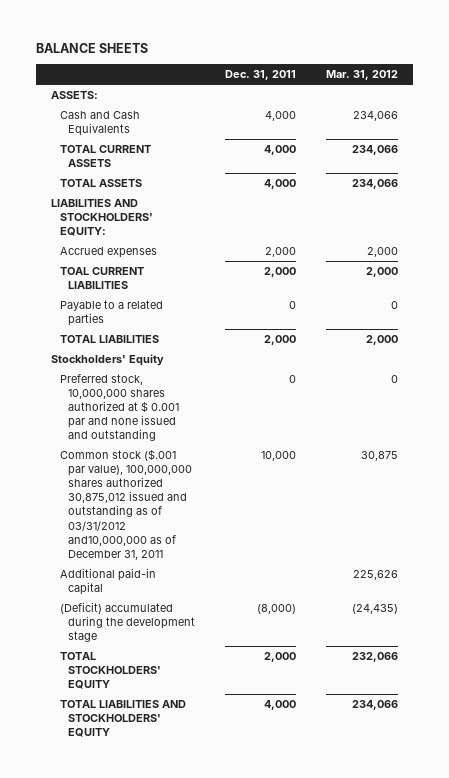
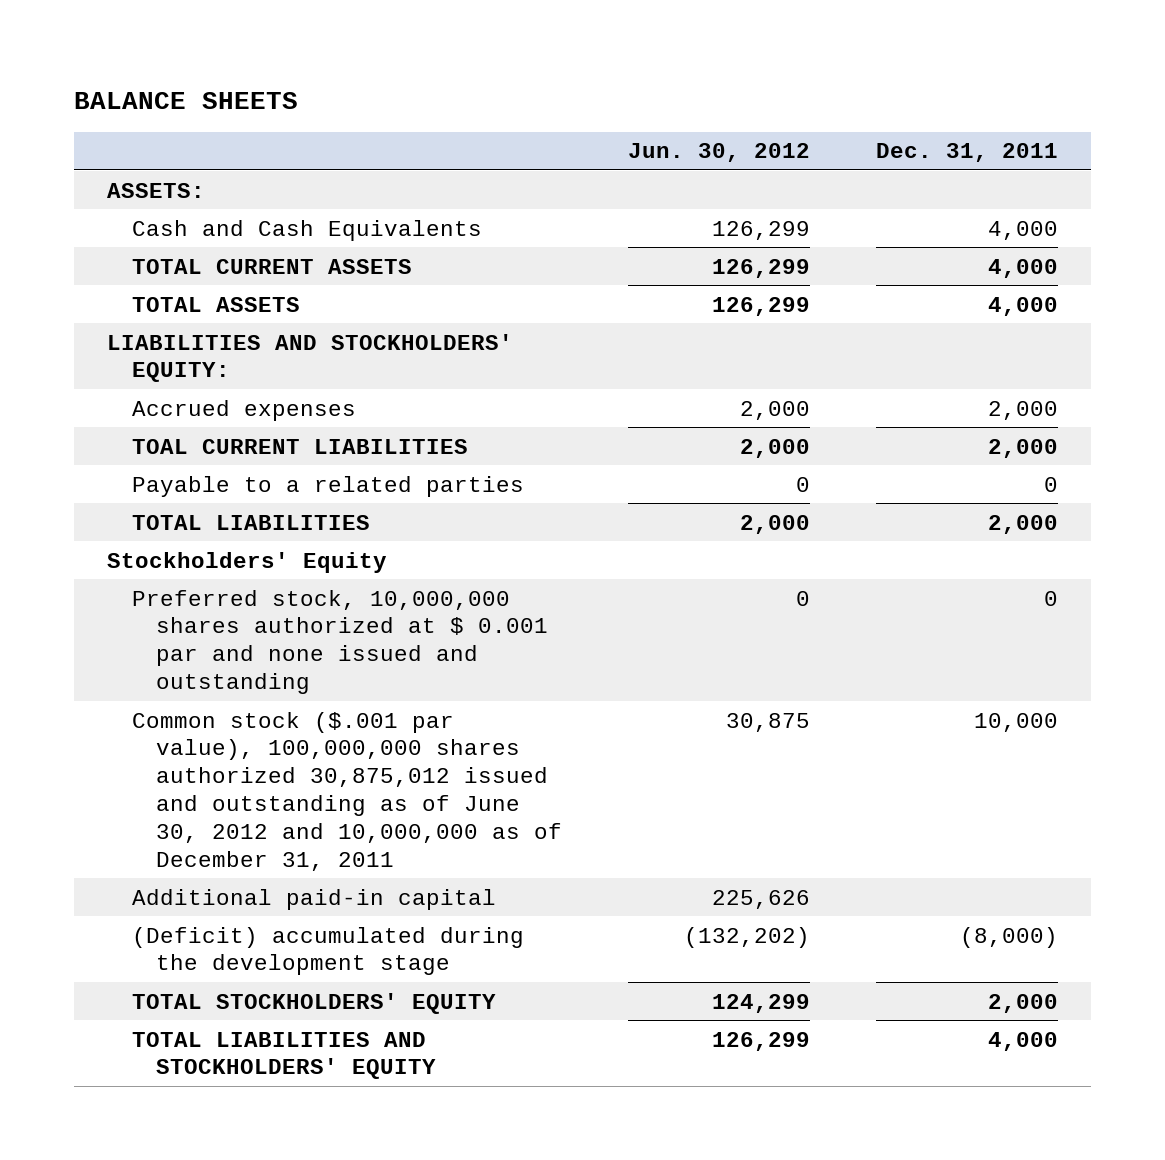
[326,70,399,81] Mar. 31, 2012 -> none
none -> [628,143,811,163] Jun. 30, 2012
[59,449,192,560] Common stock ($.001 par value), 100,000,000 shares authorized 30,875,012 issued and outstanding as of 03/31/2012 and10,000,000 as of December 31, 2011 -> [131,711,563,871] Common stock ($.001 par value), 100,000,000 shares authorized 30,875,012 issued and outstanding as of June 30, 2012 and 10,000,000 as of December 31, 2011

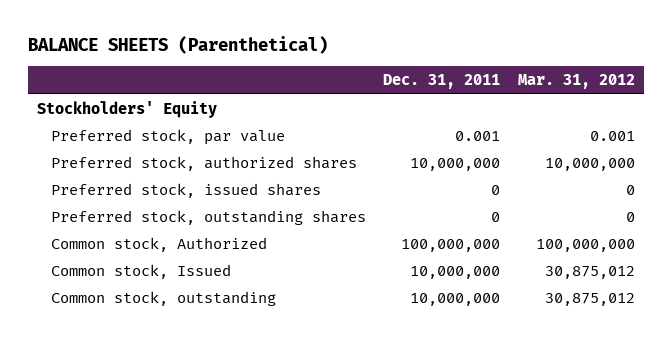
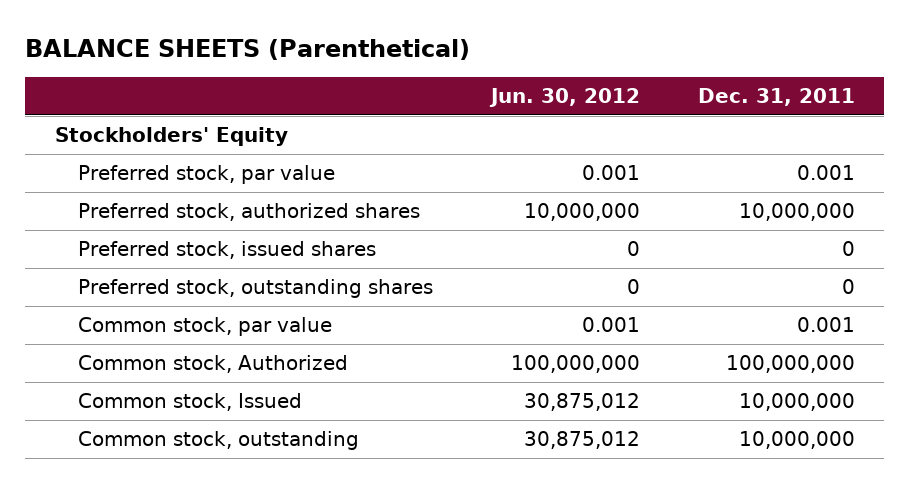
[518,74,636,90] Mar. 31, 2012 -> none
none -> [489,88,641,108] Jun. 30, 2012
none -> [77,317,332,337] Common stock, par value

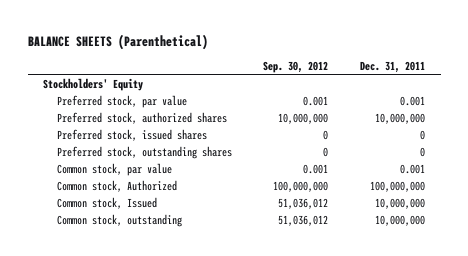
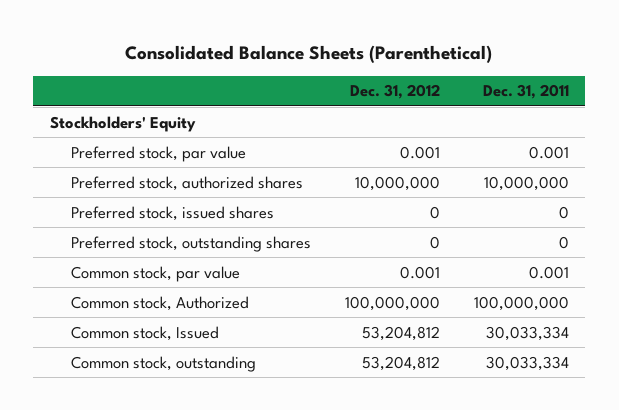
[27,33,208,50] BALANCE SHEETS (Parenthetical) -> [125,45,493,64] Consolidated Balance Sheets (Parenthetical)
[263,60,329,73] Sep. 30, 2012 -> none
none -> [349,84,440,100] Dec. 31, 2012
[374,197,425,209] 10,000,000 -> [485,325,569,341] 30,033,334
[374,214,425,226] 10,000,000 -> [485,355,569,371] 30,033,334

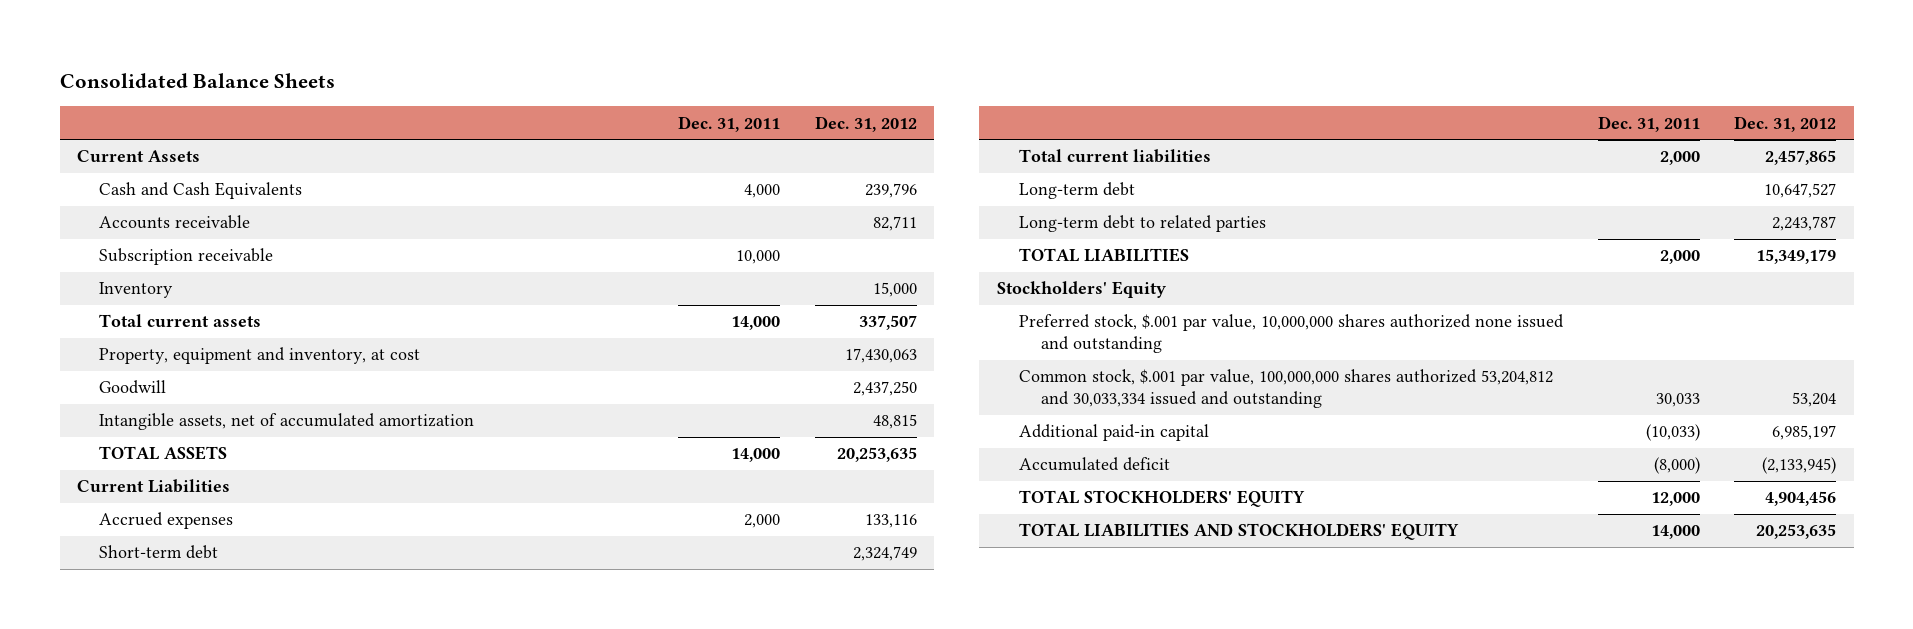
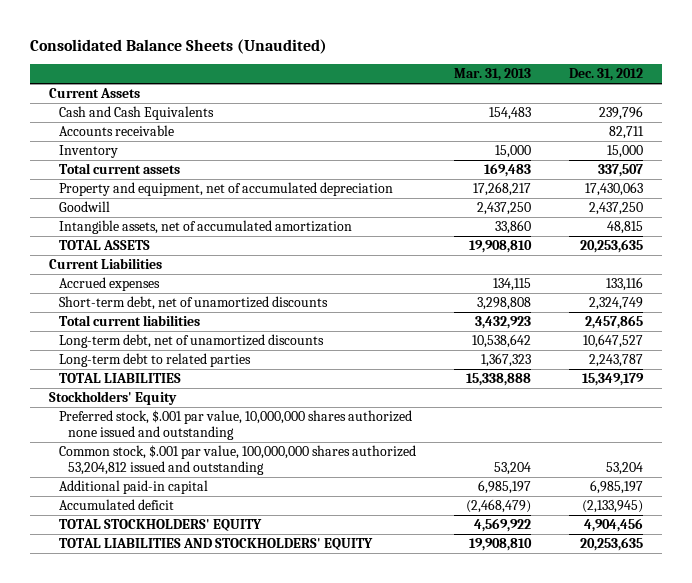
[59,72,335,88] Consolidated Balance Sheets -> [29,38,327,54] Consolidated Balance Sheets (Unaudited)
[677,115,780,132] Dec. 31, 2011 -> none
none -> [453,68,531,82] Mar. 31, 2013
[99,248,274,266] Subscription receivable -> none
[99,347,421,365] Property, equipment and inventory, at cost -> [58,182,393,197] Property and equipment, net of accumulated depreciation
[99,545,219,560] Short-term debt -> [58,296,328,311] Short-term debt, net of unamortized discounts
[1018,182,1135,200] Long-term debt -> [58,334,324,349] Long-term debt, net of unamortized discounts
[1018,369,1553,409] Common stock, $.001 par value, 100,000,000 shares authorized 53,204,812 and 30,033,334 issued and outstanding -> [58,445,416,475] Common stock, $.001 par value, 100,000,000 shares authorized 53,204,812 issued and outstanding

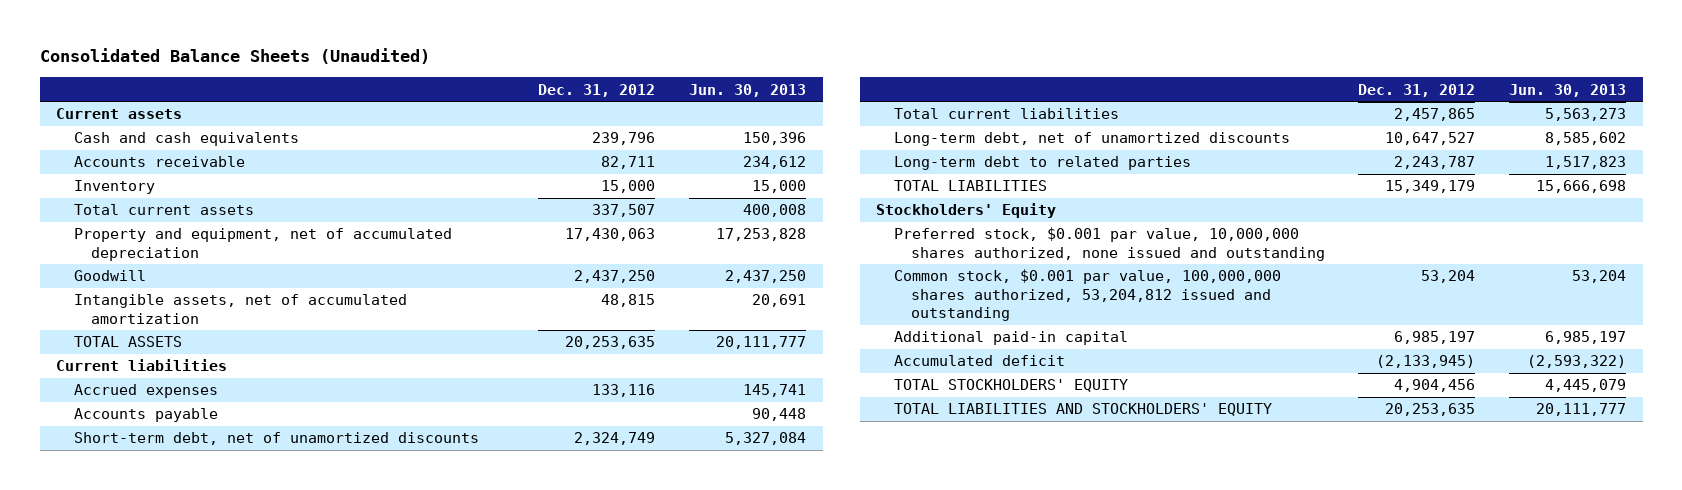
[453,68,531,82] Mar. 31, 2013 -> none
none -> [689,83,807,97] Jun. 30, 2013
[49,88,141,99] Current Assets -> [56,108,183,120] Current assets
[58,106,214,121] Cash and Cash Equivalents -> [73,132,299,147] Cash and cash equivalents
[49,258,163,270] Current Liabilities -> [56,359,228,372] Current liabilities
none -> [73,408,218,423] Accounts payable
[58,410,412,440] Preferred stock, $.001 par value, 10,000,000 shares authorized none issued and outstanding -> [893,227,1325,261] Preferred stock, $0.001 par value, 10,000,000 shares authorized, none issued and outstanding
[58,445,416,475] Common stock, $.001 par value, 100,000,000 shares authorized 53,204,812 issued and outstanding -> [893,269,1281,321] Common stock, $0.001 par value, 100,000,000 shares authorized, 53,204,812 issued and outstanding

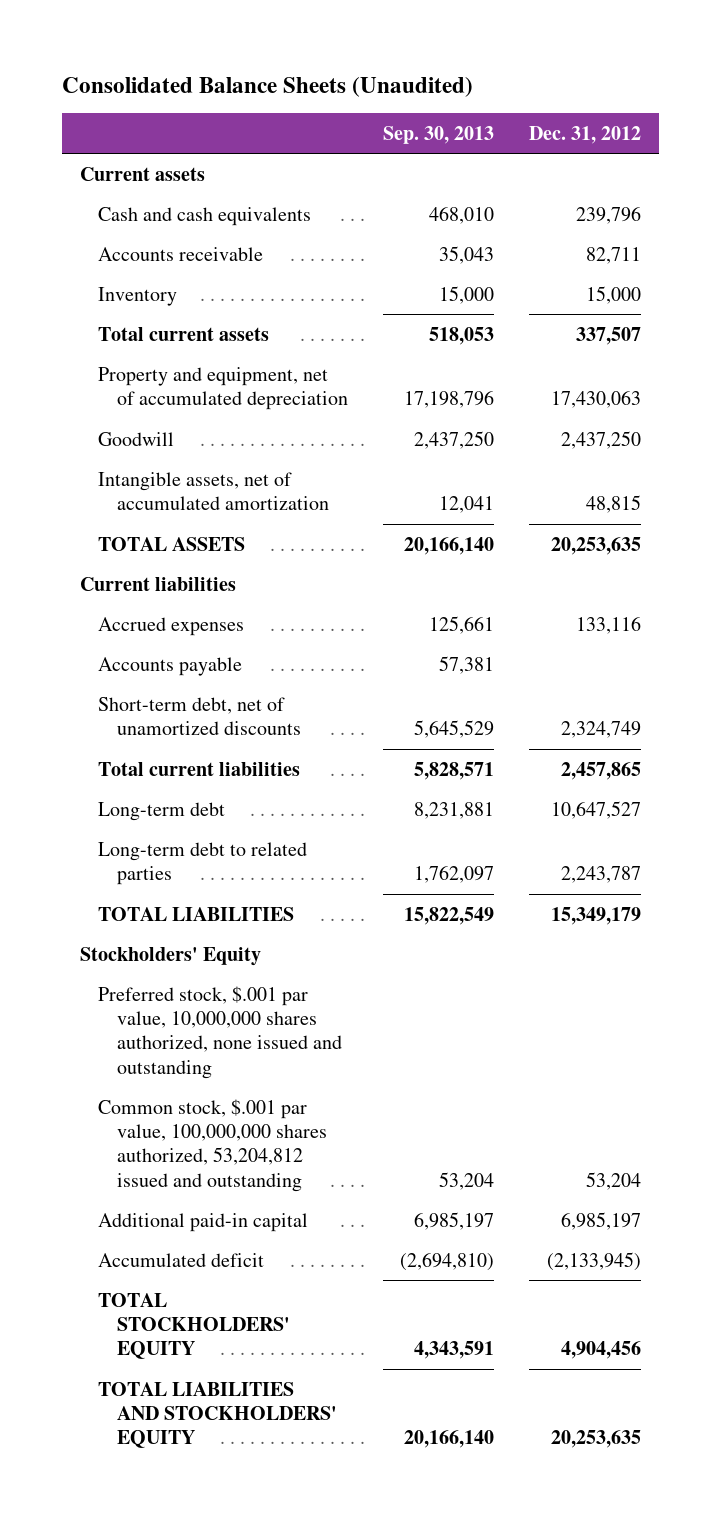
[689,83,807,97] Jun. 30, 2013 -> none
none -> [382,125,494,144] Sep. 30, 2013
[893,132,1290,147] Long-term debt, net of unamortized discounts -> [98,801,226,821] Long-term debt
[893,227,1325,261] Preferred stock, $0.001 par value, 10,000,000 shares authorized, none issued and outstanding -> [98,985,342,1079] Preferred stock, $.001 par value, 10,000,000 shares authorized, none issued and outstanding
[893,269,1281,321] Common stock, $0.001 par value, 100,000,000 shares authorized, 53,204,812 issued and outstanding -> [98,1098,327,1192] Common stock, $.001 par value, 100,000,000 shares authorized, 53,204,812 issued and outstanding

